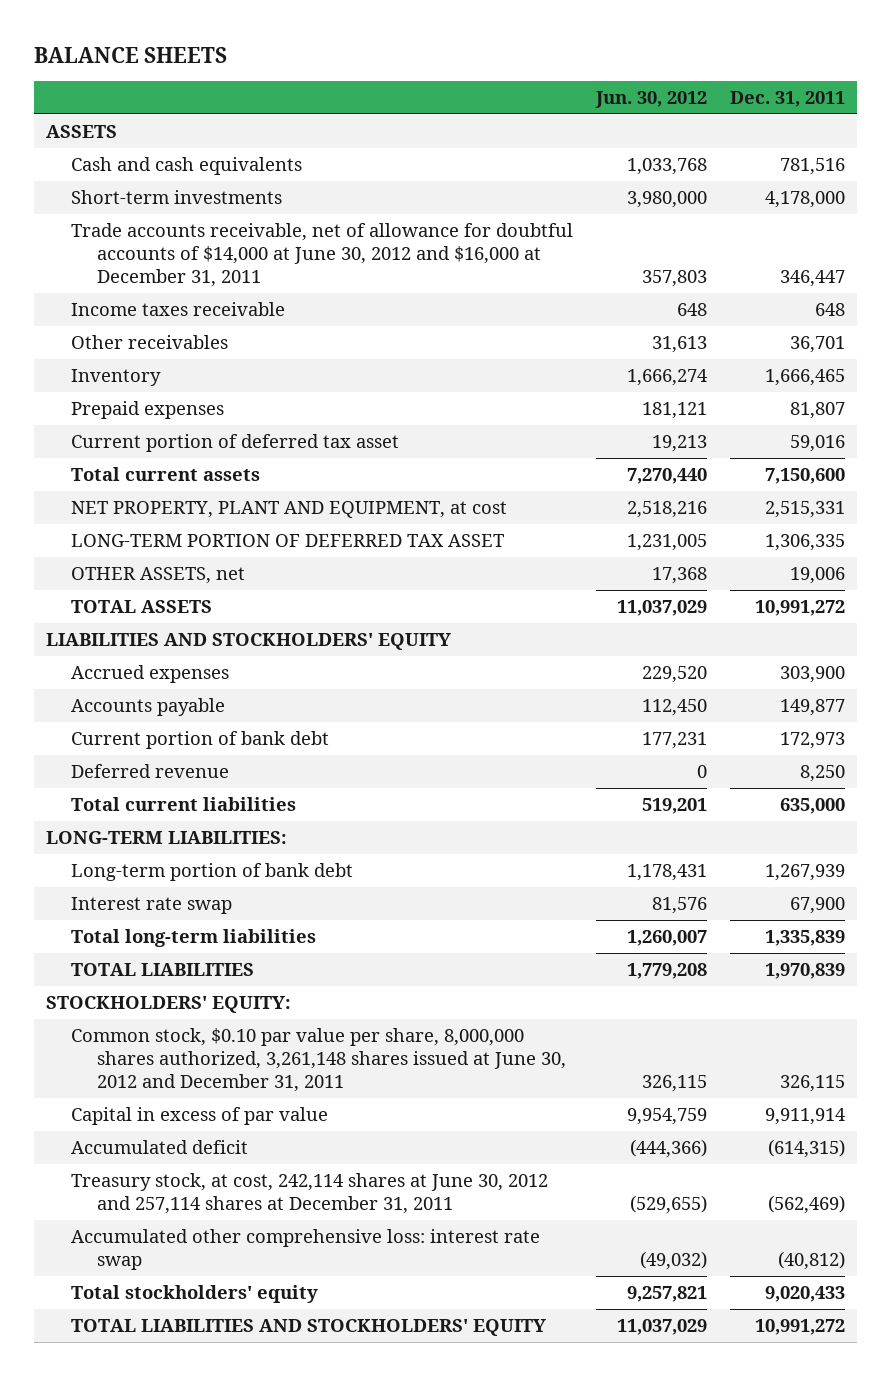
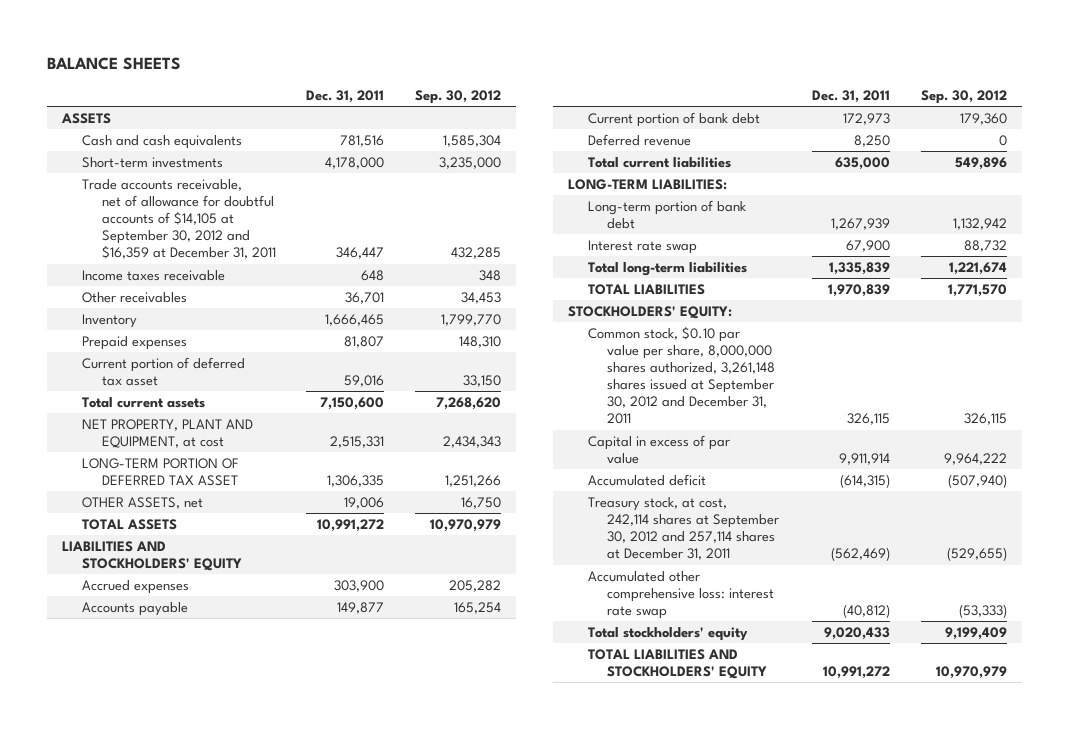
[595,91,708,109] Jun. 30, 2012 -> none
none -> [414,89,501,104] Sep. 30, 2012
[71,222,574,288] Trade accounts receivable, net of allowance for doubtful accounts of $14,000 at June 30, 2012 and $16,000 at December 31, 2011 -> [81,178,276,260] Trade accounts receivable, net of allowance for doubtful accounts of $14,105 at September 30, 2012 and $16,359 at December 31, 2011
[71,1027,566,1093] Common stock, $0.10 par value per share, 8,000,000 shares authorized, 3,261,148 shares issued at June 30, 2012 and December 31, 2011 -> [587,325,776,425] Common stock, $0.10 par value per share, 8,000,000 shares authorized, 3,261,148 shares issued at September 30, 2012 and December 31, 2011
[71,1172,549,1215] Treasury stock, at cost, 242,114 shares at June 30, 2012 and 257,114 shares at December 31, 2011 -> [587,496,780,561] Treasury stock, at cost, 242,114 shares at September 30, 2012 and 257,114 shares at December 31, 2011

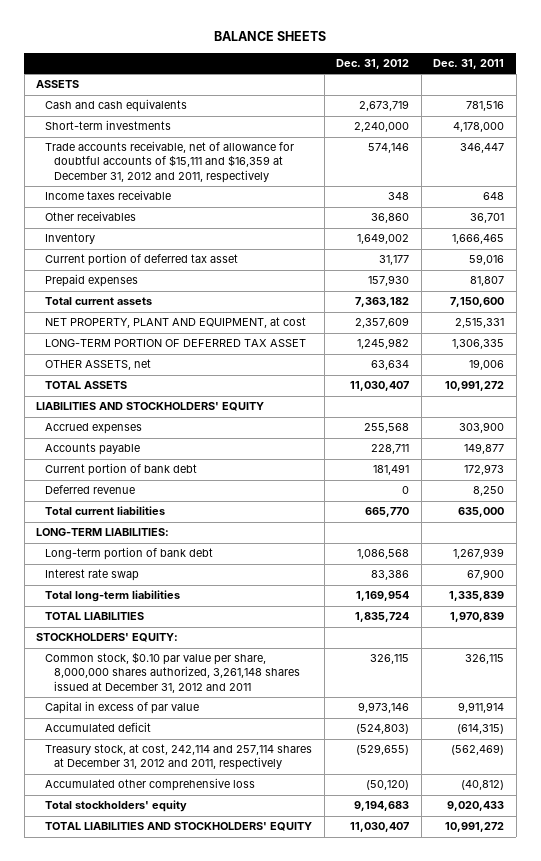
[414,89,501,104] Sep. 30, 2012 -> none
none -> [336,58,410,69] Dec. 31, 2012
[81,178,276,260] Trade accounts receivable, net of allowance for doubtful accounts of $14,105 at September 30, 2012 and $16,359 at December 31, 2011 -> [45,141,295,183] Trade accounts receivable, net of allowance for doubtful accounts of $15,111 and $16,359 at December 31, 2012 and 2011, respectively
[81,335,187,350] Prepaid expenses -> [45,274,139,288] Prepaid expenses
[587,325,776,425] Common stock, $0.10 par value per share, 8,000,000 shares authorized, 3,261,148 shares issued at September 30, 2012 and December 31, 2011 -> [45,652,300,693] Common stock, $0.10 par value per share, 8,000,000 shares authorized, 3,261,148 shares issued at December 31, 2012 and 2011
[587,496,780,561] Treasury stock, at cost, 242,114 shares at September 30, 2012 and 257,114 shares at December 31, 2011 -> [45,744,313,771] Treasury stock, at cost, 242,114 and 257,114 shares at December 31, 2012 and 2011, respectively
[587,570,775,620] Accumulated other comprehensive loss: interest rate swap -> [45,778,256,792] Accumulated other comprehensive loss

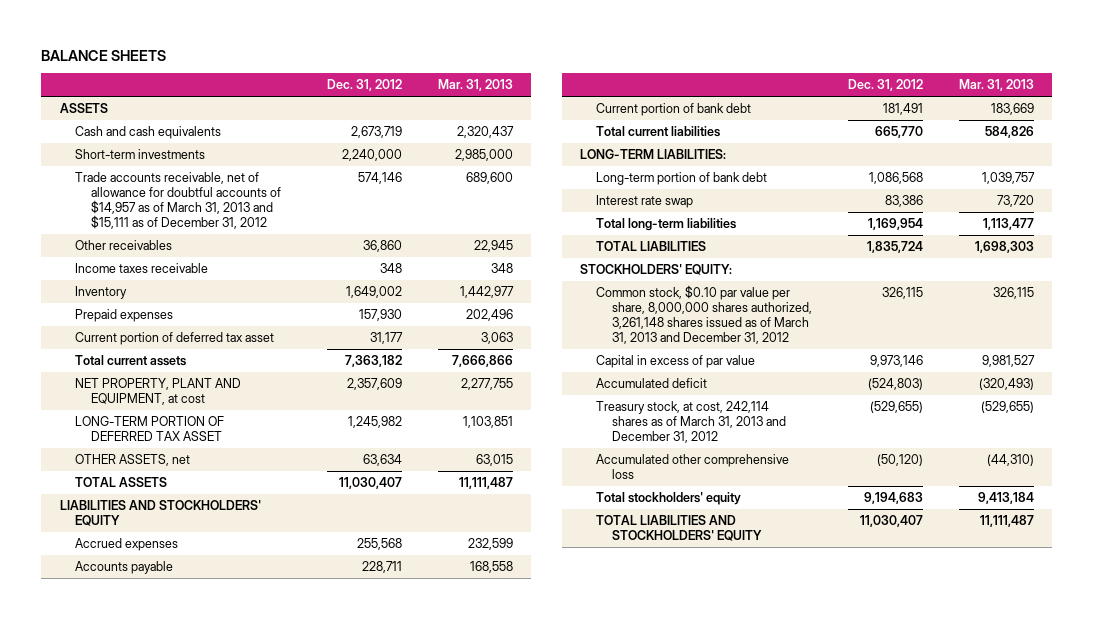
[433,58,505,69] Dec. 31, 2011 -> none
none -> [438,79,514,92] Mar. 31, 2013
[45,141,295,183] Trade accounts receivable, net of allowance for doubtful accounts of $15,111 and $16,359 at December 31, 2012 and 2011, respectively -> [75,171,281,230] Trade accounts receivable, net of allowance for doubtful accounts of $14,957 as of March 31, 2013 and $15,111 as of December 31, 2012
[45,190,172,201] Income taxes receivable -> [75,262,209,273] Income taxes receivable
[45,253,239,267] Current portion of deferred tax asset -> [75,331,275,345] Current portion of deferred tax asset
[45,485,136,495] Deferred revenue -> none
[45,652,300,693] Common stock, $0.10 par value per share, 8,000,000 shares authorized, 3,261,148 shares issued at December 31, 2012 and 2011 -> [596,284,812,345] Common stock, $0.10 par value per share, 8,000,000 shares authorized, 3,261,148 shares issued as of March 31, 2013 and December 31, 2012
[45,744,313,771] Treasury stock, at cost, 242,114 and 257,114 shares at December 31, 2012 and 2011, respectively -> [596,400,786,444] Treasury stock, at cost, 242,114 shares as of March 31, 2013 and December 31, 2012

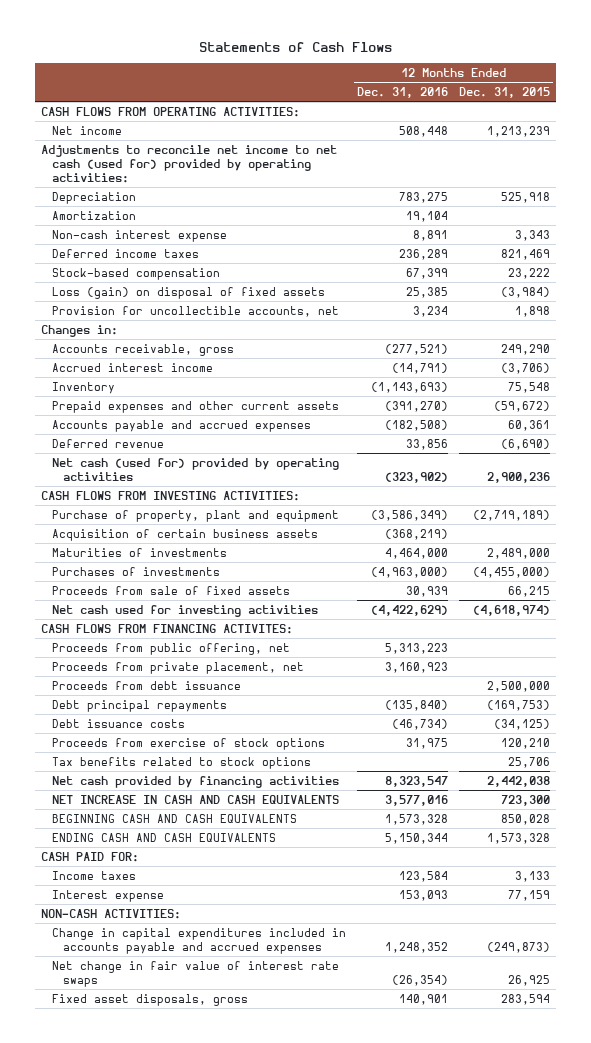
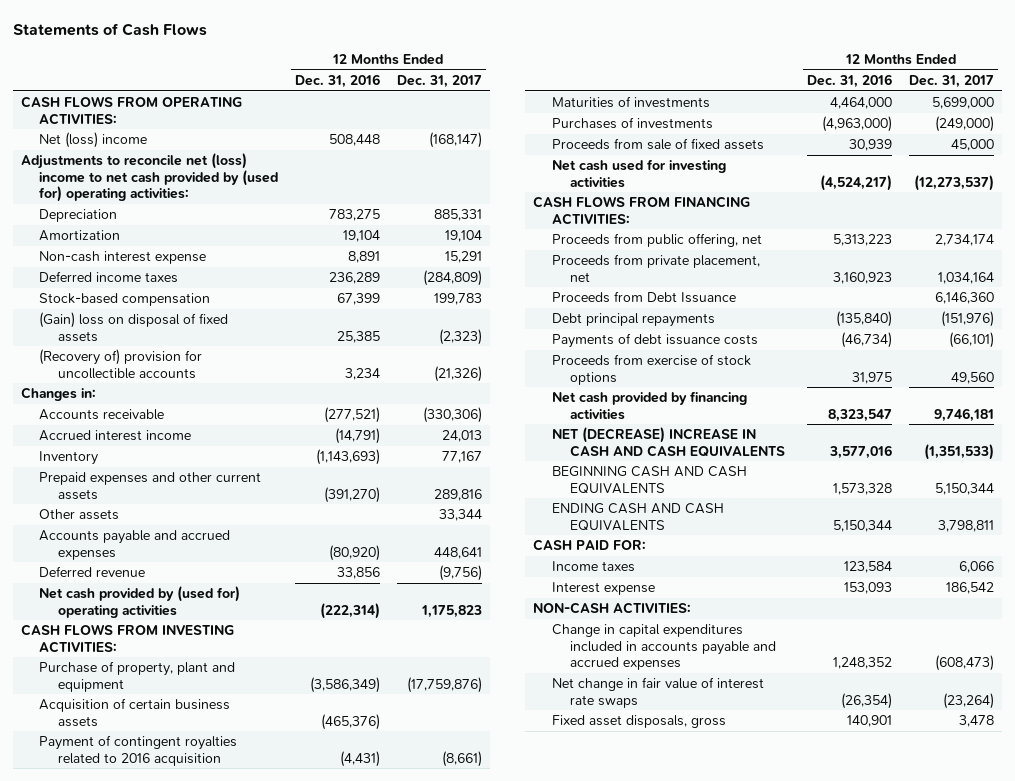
[459,86,551,98] Dec. 31, 2015 -> none
none -> [396,74,482,88] Dec. 31, 2017
[51,125,122,135] Net income -> [39,132,148,149] Net (loss) income
[40,144,337,183] Adjustments to reconcile net income to net cash (used for) provided by operating activities: -> [21,153,279,203] Adjustments to reconcile net (loss) income to net cash provided by (used for) operating activities:
[51,286,325,299] Loss (gain) on disposal of fixed assets -> [39,312,229,342] (Gain) loss on disposal of fixed assets
[51,305,339,317] Provision for uncollectible accounts, net -> [39,349,203,379] (Recovery of) provision for uncollectible accounts
[51,343,234,356] Accounts receivable, gross -> [39,409,165,421] Accounts receivable
none -> [39,509,120,521] Other assets
[385,419,449,431] (182,508) -> [329,544,381,561] (80,920)
[51,457,339,481] Net cash (used for) provided by operating activities -> [39,586,241,618] Net cash provided by (used for) operating activities
[385,471,449,483] (323,902) -> [320,602,381,619] (222,314)
[385,528,449,540] (368,219) -> [321,713,381,730] (465,376)
none -> [39,735,238,766] Payment of contingent royalties related to 2016 acquisition
[371,604,449,616] (4,422,629) -> [820,174,893,191] (4,524,217)
[40,623,293,634] CASH FLOWS FROM FINANCING ACTIVITES: -> [533,196,751,225] CASH FLOWS FROM FINANCING ACTIVITIES:
[51,680,241,690] Proceeds from debt issuance -> [551,291,736,304] Proceeds from Debt Issuance
[51,718,185,728] Debt issuance costs -> [551,333,758,349] Payments of debt issuance costs
[51,756,311,769] Tax benefits related to stock options -> none
[51,794,339,804] NET INCREASE IN CASH AND CASH EQUIVALENTS -> [551,427,785,457] NET (DECREASE) INCREASE IN CASH AND CASH EQUIVALENTS

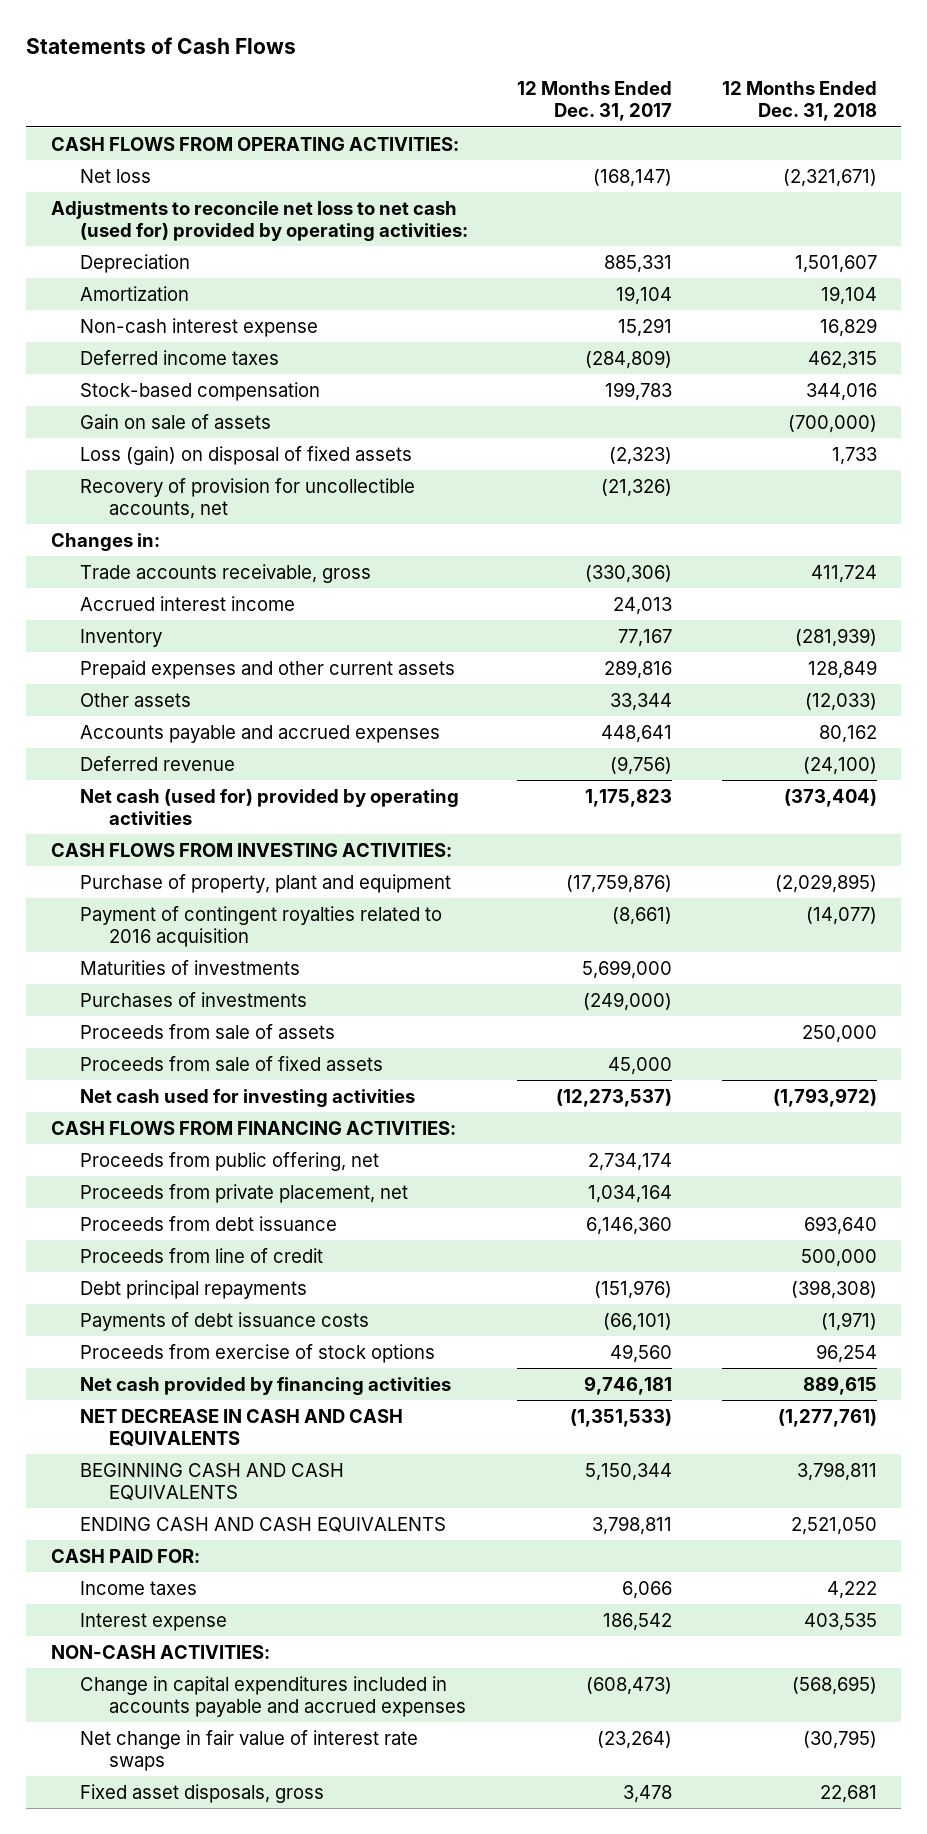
[295,73,381,88] Dec. 31, 2016 -> none
none -> [721,81,877,122] 12 Months Ended Dec. 31, 2018
[39,132,148,149] Net (loss) income -> [79,168,151,183] Net loss
[21,153,279,203] Adjustments to reconcile net (loss) income to net cash provided by (used for) operating activities: -> [50,200,468,241] Adjustments to reconcile net loss to net cash (used for) provided by operating activities:
none -> [79,413,271,429] Gain on sale of assets
[39,312,229,342] (Gain) loss on disposal of fixed assets -> [79,445,412,465] Loss (gain) on disposal of fixed assets
[39,349,203,379] (Recovery of) provision for uncollectible accounts -> [79,477,415,519] Recovery of provision for uncollectible accounts, net
[39,409,165,421] Accounts receivable -> [79,563,371,583] Trade accounts receivable, gross
[39,586,241,618] Net cash provided by (used for) operating activities -> [79,788,459,825] Net cash (used for) provided by operating activities
[39,698,231,727] Acquisition of certain business assets -> none
none -> [79,1023,335,1039] Proceeds from sale of assets
[551,291,736,304] Proceeds from Debt Issuance -> [79,1215,337,1231] Proceeds from debt issuance
none -> [79,1247,323,1263] Proceeds from line of credit
[551,427,785,457] NET (DECREASE) INCREASE IN CASH AND CASH EQUIVALENTS -> [79,1408,403,1446] NET DECREASE IN CASH AND CASH EQUIVALENTS

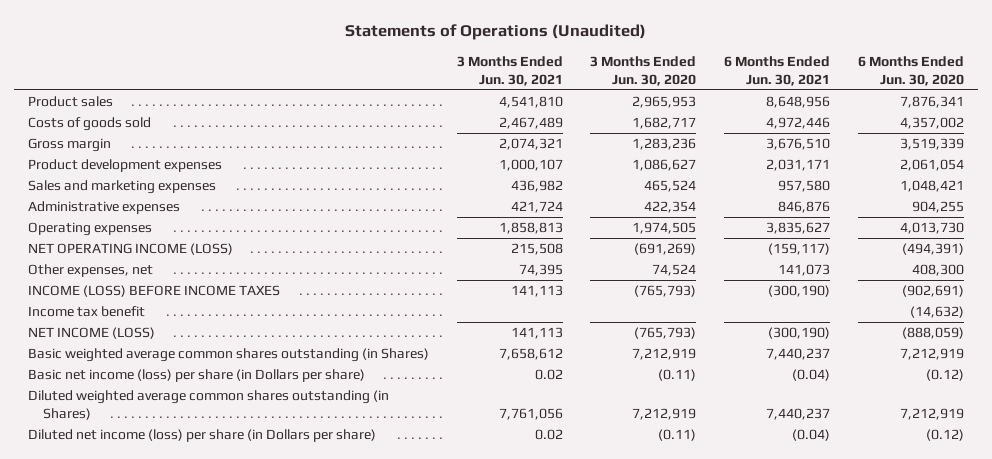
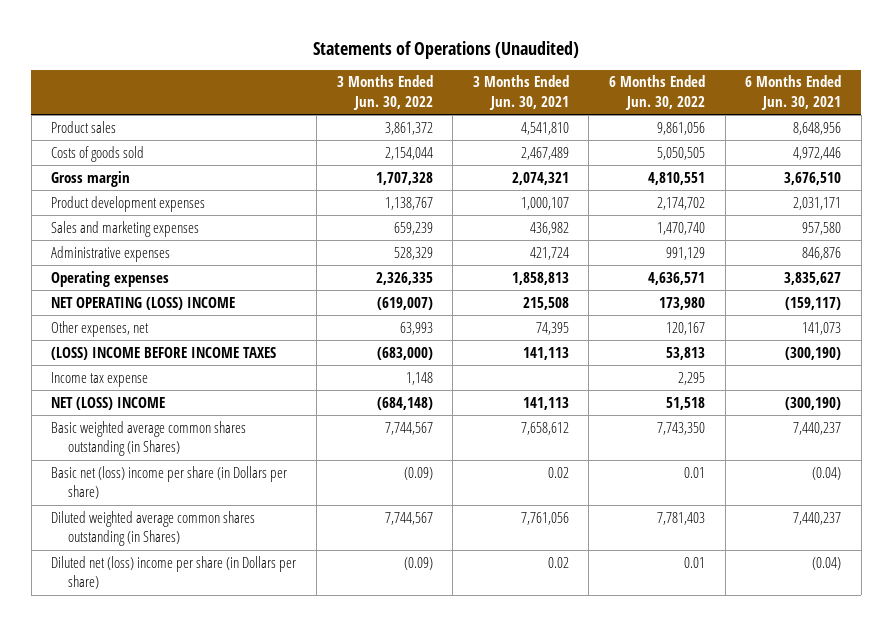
[590,55,697,86] 3 Months Ended Jun. 30, 2020 -> none
[858,55,965,86] 6 Months Ended Jun. 30, 2020 -> none
none -> [336,75,433,111] 3 Months Ended Jun. 30, 2022
none -> [608,75,705,111] 6 Months Ended Jun. 30, 2022
[27,243,233,256] NET OPERATING INCOME (LOSS) -> [51,296,236,310] NET OPERATING (LOSS) INCOME
[27,285,280,298] INCOME (LOSS) BEFORE INCOME TAXES -> [51,346,277,360] (LOSS) INCOME BEFORE INCOME TAXES
[27,306,145,318] Income tax benefit -> [51,371,149,387] Income tax expense
[27,327,155,340] NET INCOME (LOSS) -> [51,396,166,410] NET (LOSS) INCOME
[27,369,365,383] Basic net income (loss) per share (in Dollars per share) -> [51,465,288,500] Basic net (loss) income per share (in Dollars per share)
[27,429,376,443] Diluted net income (loss) per share (in Dollars per share) -> [51,555,297,590] Diluted net (loss) income per share (in Dollars per share)

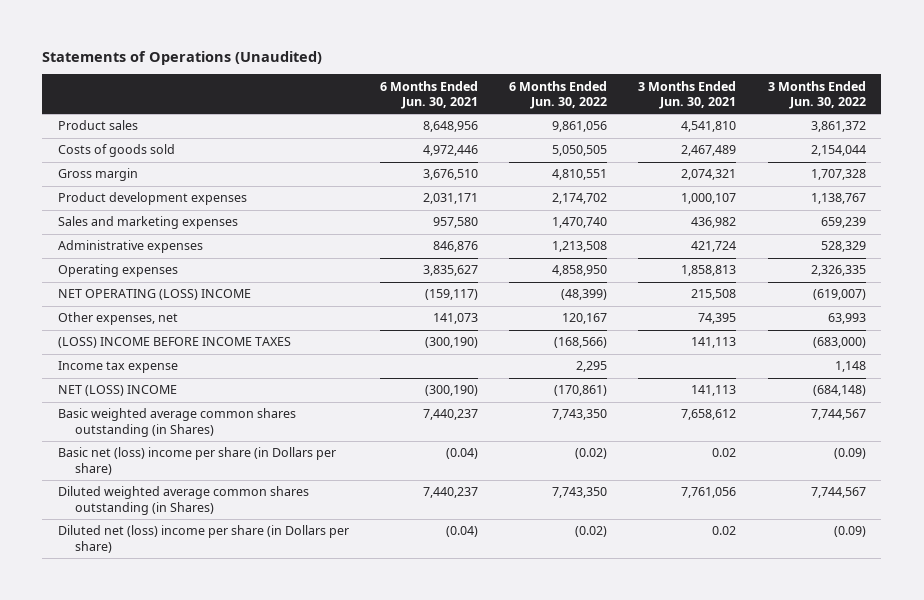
[665,246,705,260] 991,129 -> [552,241,608,253] 1,213,508
[647,271,705,285] 4,636,571 -> [552,265,608,277] 4,858,950
[658,296,705,310] 173,980 -> [561,289,608,301] (48,399)
[665,346,705,360] 53,813 -> [554,337,608,349] (168,566)
[665,396,705,410] 51,518 -> [554,385,608,397] (170,861)
[683,466,705,478] 0.01 -> [575,448,608,460] (0.02)
[656,511,705,525] 7,781,403 -> [552,487,608,499] 7,743,350
[683,556,705,568] 0.01 -> [575,526,608,538] (0.02)

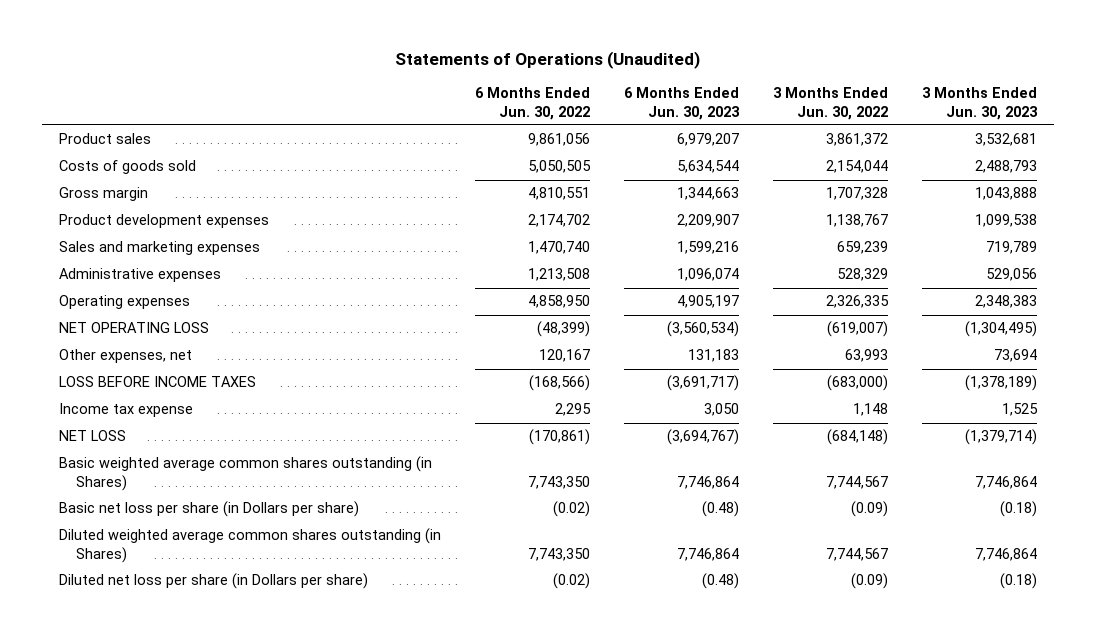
[380,80,479,109] 6 Months Ended Jun. 30, 2021 -> none
[638,80,737,109] 3 Months Ended Jun. 30, 2021 -> none
none -> [624,87,741,120] 6 Months Ended Jun. 30, 2023
none -> [922,87,1039,120] 3 Months Ended Jun. 30, 2023
[57,289,251,301] NET OPERATING (LOSS) INCOME -> [59,322,210,334] NET OPERATING LOSS
[57,337,291,349] (LOSS) INCOME BEFORE INCOME TAXES -> [59,376,257,388] LOSS BEFORE INCOME TAXES
[57,385,177,397] NET (LOSS) INCOME -> [59,430,127,442] NET LOSS
[57,447,336,475] Basic net (loss) income per share (in Dollars per share) -> [59,501,360,518] Basic net loss per share (in Dollars per share)
[57,525,349,553] Diluted net (loss) income per share (in Dollars per share) -> [59,573,369,590] Diluted net loss per share (in Dollars per share)

